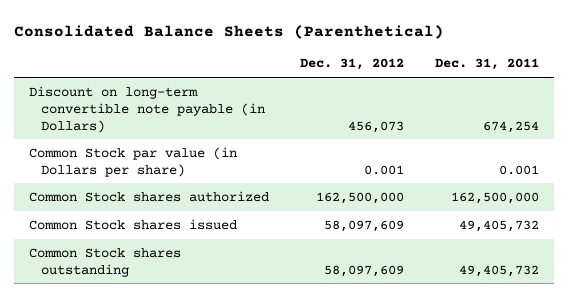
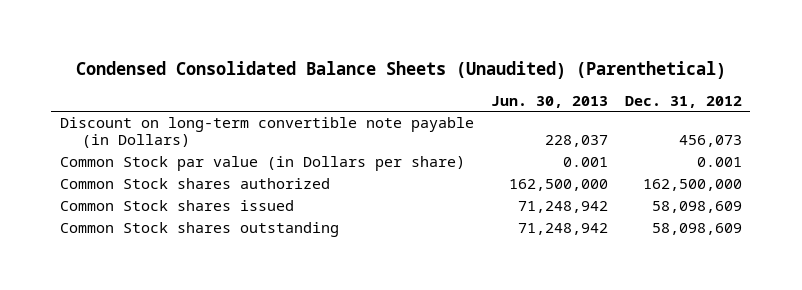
[13,24,444,39] Consolidated Balance Sheets (Parenthetical) -> [75,60,726,79] Condensed Consolidated Balance Sheets (Unaudited) (Parenthetical)
[434,58,539,71] Dec. 31, 2011 -> none
none -> [490,95,608,108] Jun. 30, 2013
[324,219,405,232] 58,097,609 -> [651,201,742,214] 58,098,609
[324,264,405,277] 58,097,609 -> [651,223,742,236] 58,098,609

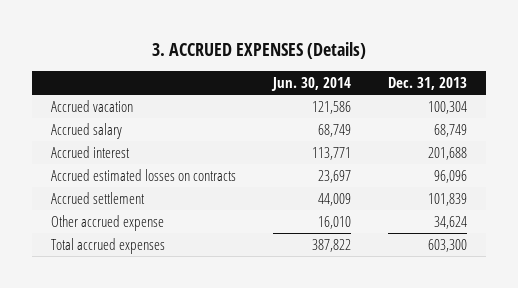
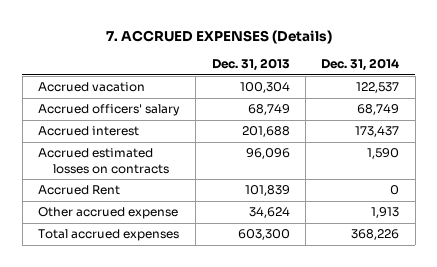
[151,41,366,59] 3. ACCRUED EXPENSES (Details) -> [105,29,332,44] 7. ACCRUED EXPENSES (Details)
[270,76,351,91] Jun. 30, 2014 -> none
none -> [321,57,400,71] Dec. 31, 2014
[50,123,122,140] Accrued salary -> [38,104,181,117] Accrued officers' salary
[50,192,145,205] Accrued settlement -> [38,185,121,196] Accrued Rent

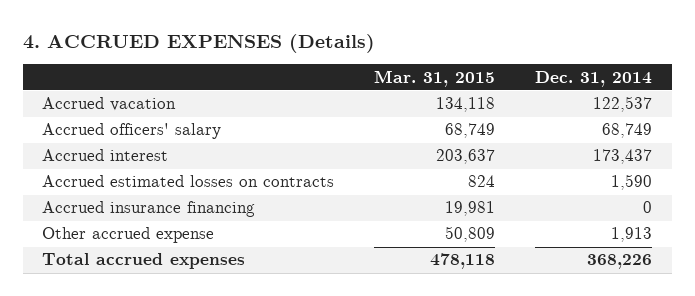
[105,29,332,44] 7. ACCRUED EXPENSES (Details) -> [22,33,375,53] 4. ACCRUED EXPENSES (Details)
[211,57,290,71] Dec. 31, 2013 -> none
none -> [374,69,496,87] Mar. 31, 2015
[38,185,121,196] Accrued Rent -> none
none -> [42,201,256,218] Accrued insurance financing

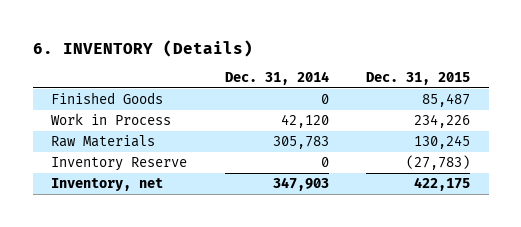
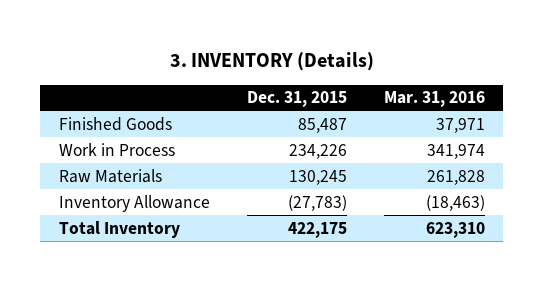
[32,39,253,57] 6. INVENTORY (Details) -> [169,52,374,72] 3. INVENTORY (Details)
[224,71,329,86] Dec. 31, 2014 -> none
none -> [383,91,485,108] Mar. 31, 2016
[51,157,188,172] Inventory Reserve -> [58,194,210,212] Inventory Allowance
[51,178,164,192] Inventory, net -> [58,220,180,238] Total Inventory

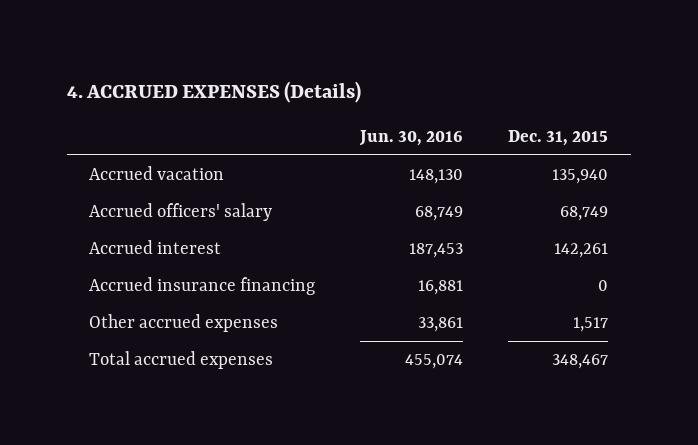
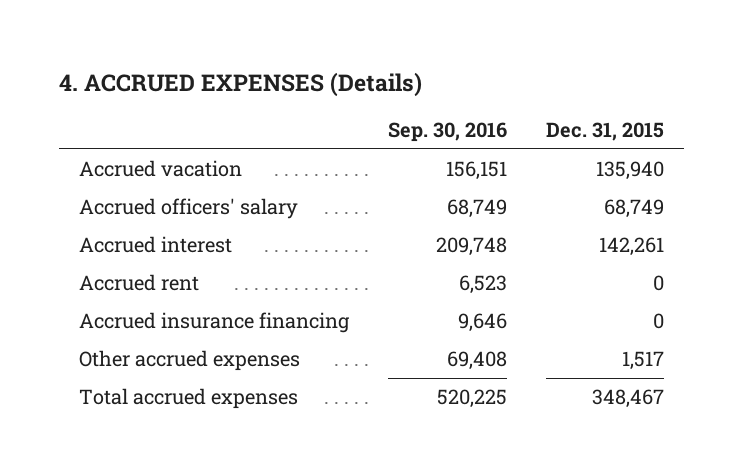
[359,129,464,146] Jun. 30, 2016 -> none
none -> [388,122,508,143] Sep. 30, 2016
none -> [78,274,199,292] Accrued rent

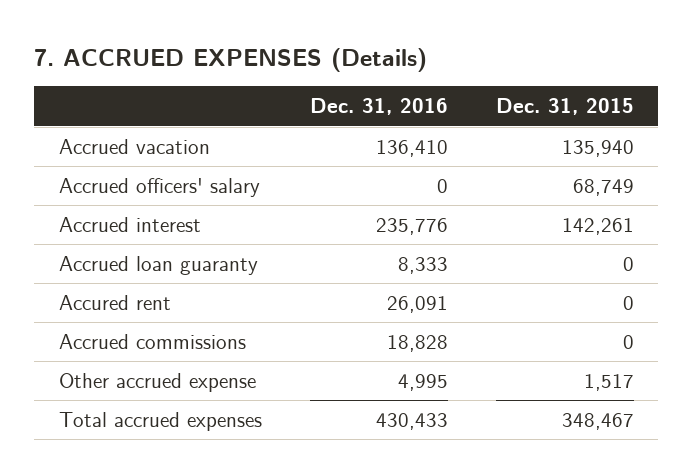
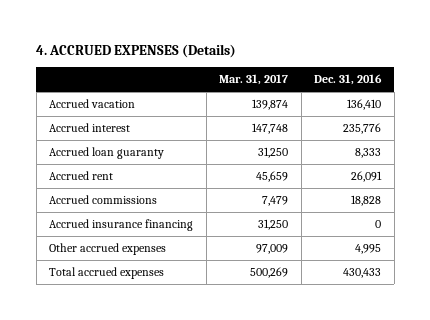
[34,48,428,73] 7. ACCRUED EXPENSES (Details) -> [36,43,237,58] 4. ACCRUED EXPENSES (Details)
[496,98,635,116] Dec. 31, 2015 -> none
none -> [219,74,289,86] Mar. 31, 2017
[58,177,260,197] Accrued officers' salary -> none
[58,294,171,310] Accured rent -> [49,171,114,181] Accrued rent
none -> [49,219,194,232] Accrued insurance financing
[58,372,256,392] Other accrued expense -> [49,243,167,256] Other accrued expenses

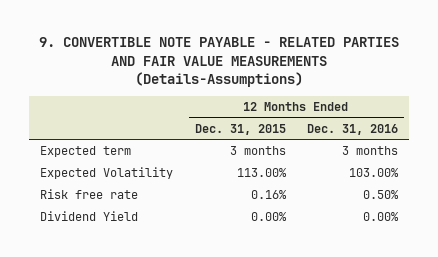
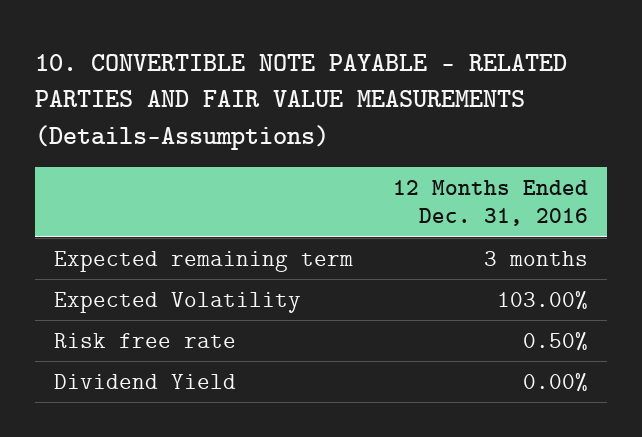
[39,37,400,87] 9. CONVERTIBLE NOTE PAYABLE - RELATED PARTIES AND FAIR VALUE MEASUREMENTS (Details-Assumptions) -> [34,54,567,150] 10. CONVERTIBLE NOTE PAYABLE - RELATED PARTIES AND FAIR VALUE MEASUREMENTS (Details-Assumptions)
[194,123,286,135] Dec. 31, 2015 -> none
[39,146,131,158] Expected term -> [54,250,354,272] Expected remaining term

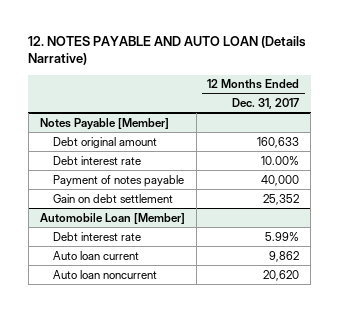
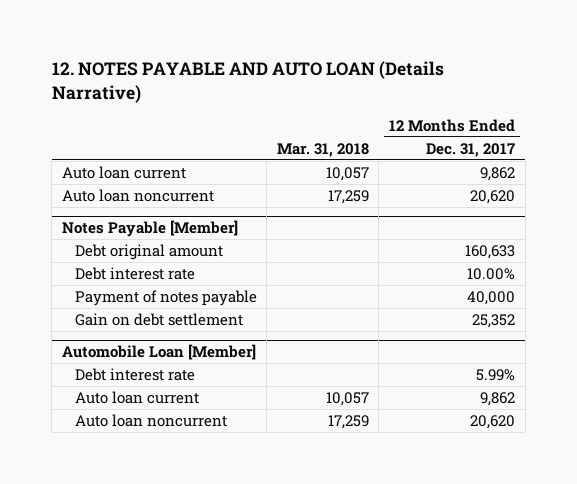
none -> [276,142,369,157] Mar. 31, 2018
none -> [62,165,187,179] Auto loan current
none -> [62,188,215,202] Auto loan noncurrent

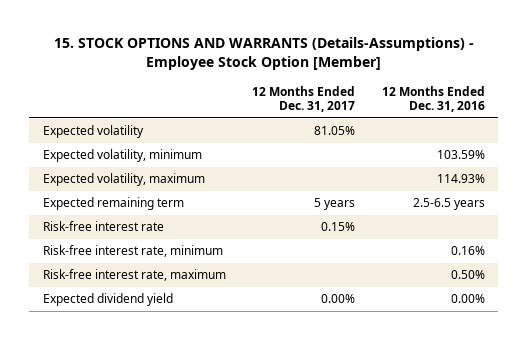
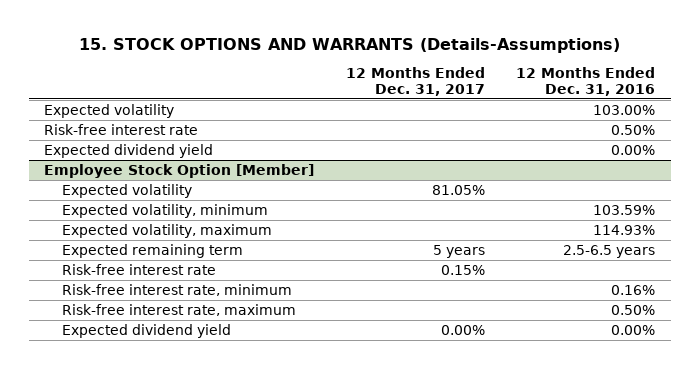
[53,37,474,71] 15. STOCK OPTIONS AND WARRANTS (Details-Assumptions) - Employee Stock Option [Member] -> [78,37,620,53] 15. STOCK OPTIONS AND WARRANTS (Details-Assumptions)
none -> [44,103,175,118] Expected volatility
none -> [44,123,199,135] Risk-free interest rate
none -> [44,143,214,158] Expected dividend yield
none -> [44,163,315,178] Employee Stock Option [Member]

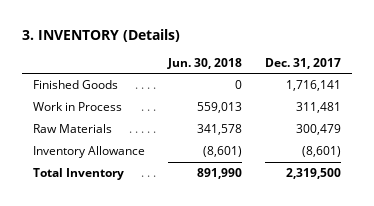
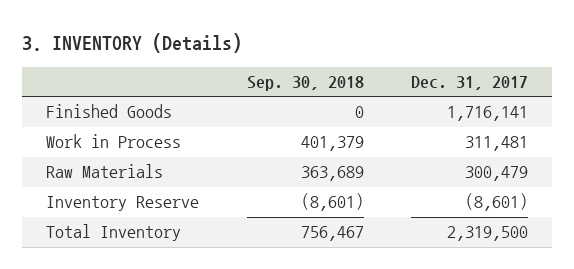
[166,57,242,69] Jun. 30, 2018 -> none
none -> [246,76,364,92] Sep. 30, 2018
[32,145,145,158] Inventory Allowance -> [46,196,200,212] Inventory Reserve

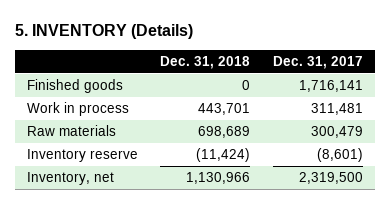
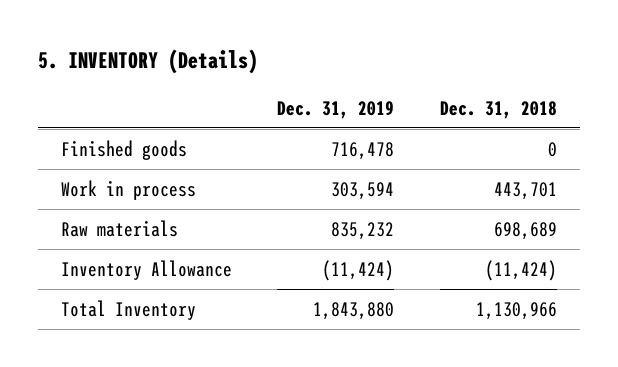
[273,56,364,70] Dec. 31, 2017 -> none
none -> [277,100,395,119] Dec. 31, 2019
[26,149,138,163] Inventory reserve -> [60,259,232,280] Inventory Allowance
[26,172,114,186] Inventory, net -> [60,299,196,320] Total Inventory

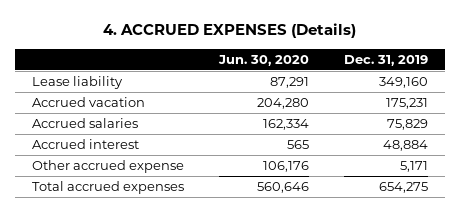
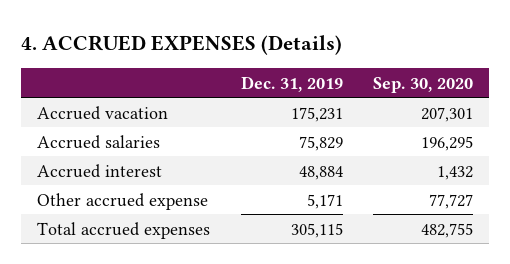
[218,54,310,66] Jun. 30, 2020 -> none
none -> [373,76,474,93] Sep. 30, 2020
[32,76,124,90] Lease liability -> none
[378,182,428,194] 654,275 -> [290,222,343,238] 305,115

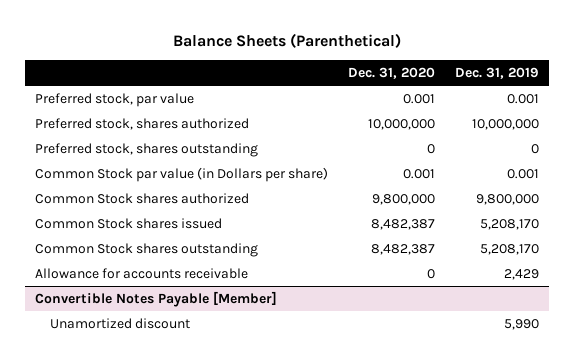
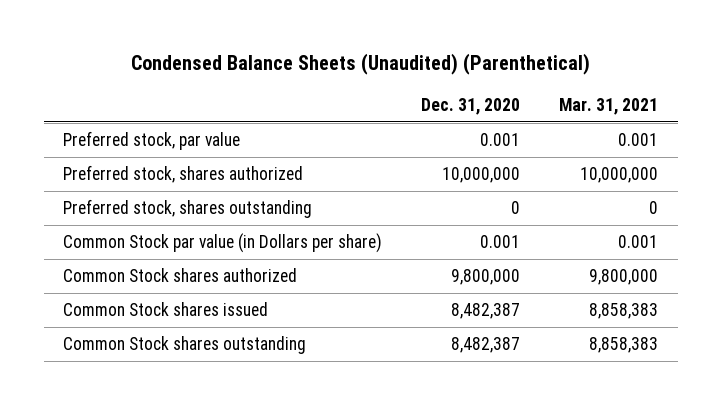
[172,33,401,49] Balance Sheets (Parenthetical) -> [130,53,590,76] Condensed Balance Sheets (Unaudited) (Parenthetical)
[454,67,539,80] Dec. 31, 2019 -> none
none -> [559,97,659,115] Mar. 31, 2021
[34,267,248,279] Allowance for accounts receivable -> none
[34,290,277,307] Convertible Notes Payable [Member] -> none
[49,317,190,329] Unamortized discount -> none

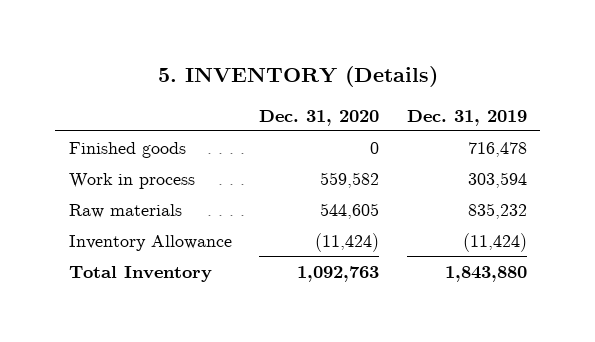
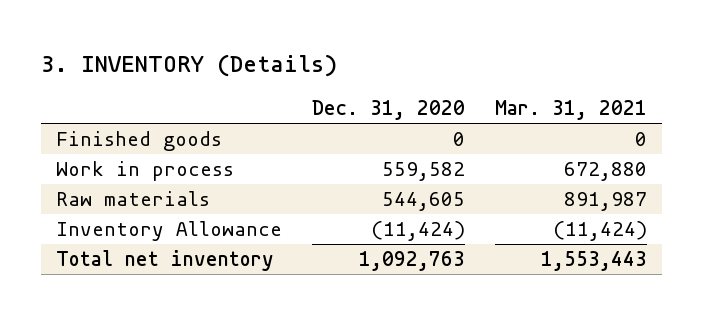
[157,66,438,88] 5. INVENTORY (Details) -> [40,54,337,78] 3. INVENTORY (Details)
[406,109,527,126] Dec. 31, 2019 -> none
none -> [495,99,648,120] Mar. 31, 2021
[68,265,212,282] Total Inventory -> [55,250,274,272] Total net inventory

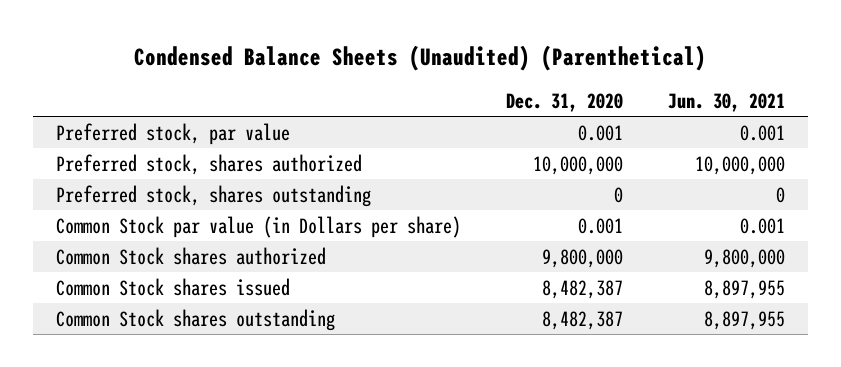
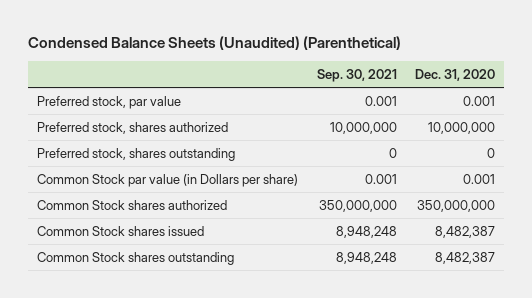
[668,92,786,112] Jun. 30, 2021 -> none
none -> [316,68,397,82] Sep. 30, 2021
[541,248,623,268] 9,800,000 -> [416,199,495,212] 350,000,000

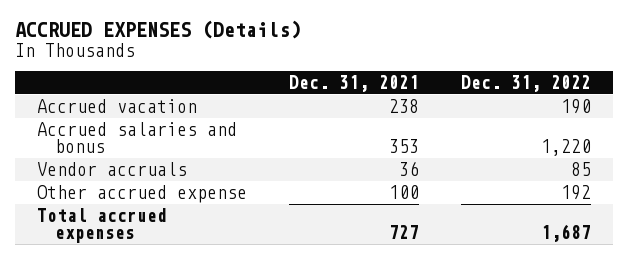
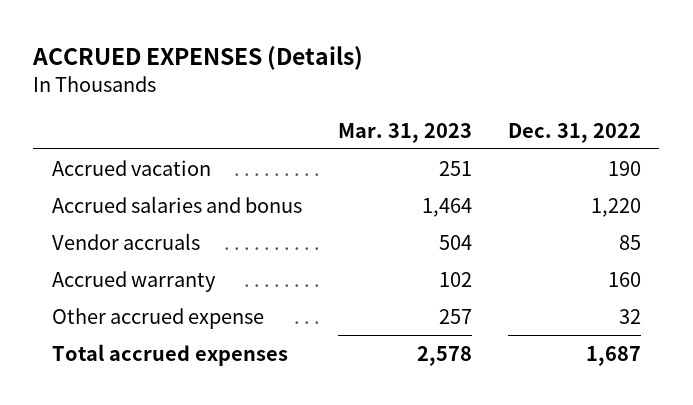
[288,74,419,92] Dec. 31, 2021 -> none
none -> [337,122,472,143] Mar. 31, 2023
none -> [51,270,216,292] Accrued warranty
[561,184,592,200] 192 -> [619,308,642,324] 32

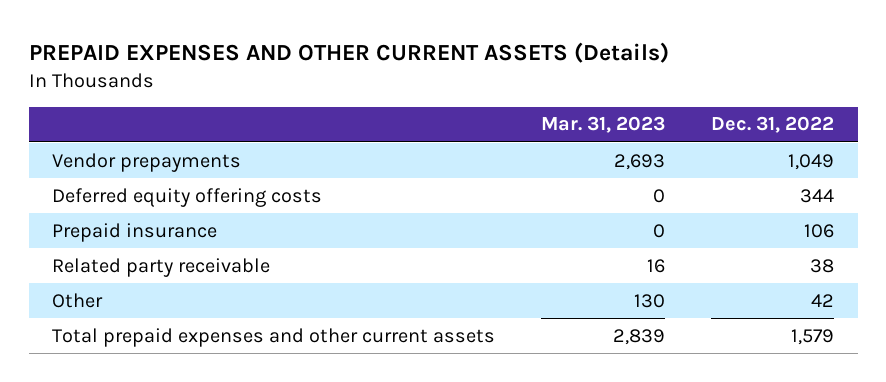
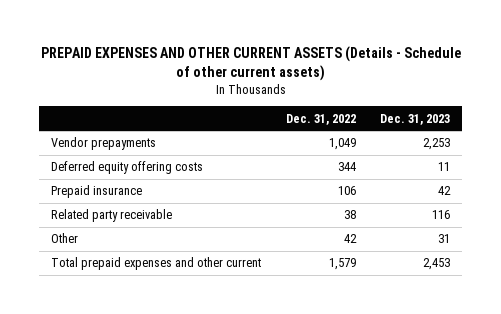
[28,41,669,63] PREPAID EXPENSES AND OTHER CURRENT ASSETS (Details) -> [40,46,461,82] PREPAID EXPENSES AND OTHER CURRENT ASSETS (Details - Schedule of other current assets)
[541,116,666,134] Mar. 31, 2023 -> none
none -> [379,113,450,125] Dec. 31, 2023
[51,327,495,347] Total prepaid expenses and other current assets -> [51,257,262,271] Total prepaid expenses and other current

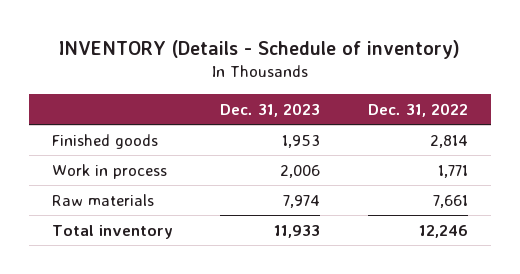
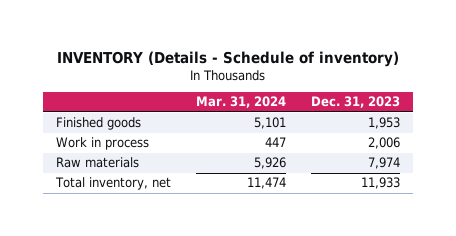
[367,102,468,117] Dec. 31, 2022 -> none
none -> [196,96,287,109] Mar. 31, 2024
[52,224,174,239] Total inventory -> [54,177,171,191] Total inventory, net

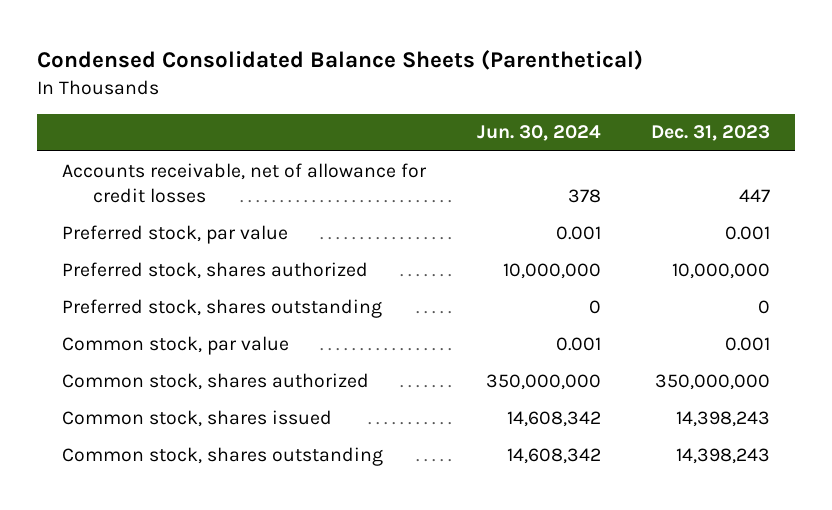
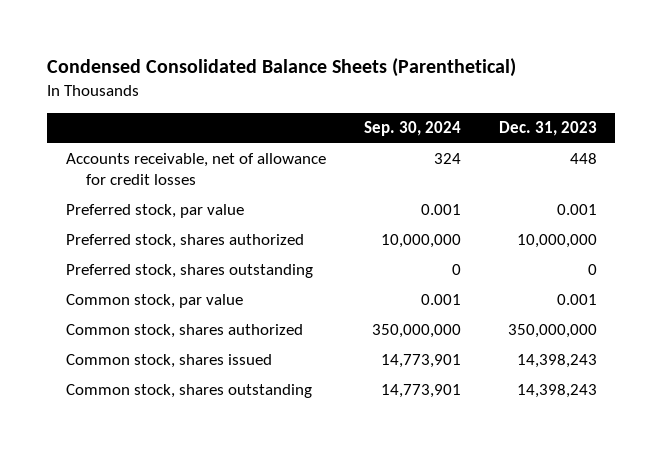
[476,125,601,142] Jun. 30, 2024 -> none
none -> [363,121,461,137] Sep. 30, 2024
[739,189,771,203] 447 -> [569,153,597,165] 448

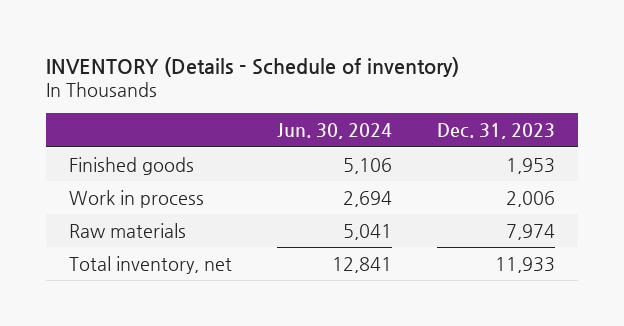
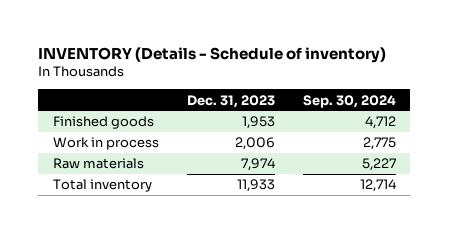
[276,122,392,139] Jun. 30, 2024 -> none
none -> [303,94,397,108] Sep. 30, 2024
[68,255,232,274] Total inventory, net -> [52,179,152,193] Total inventory

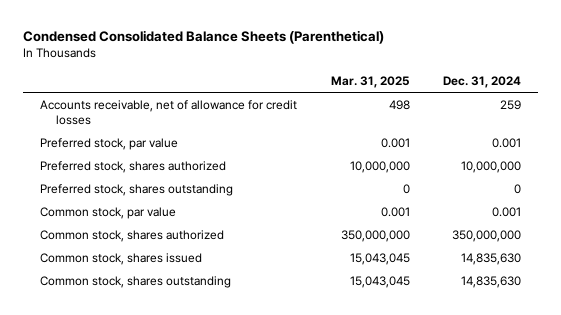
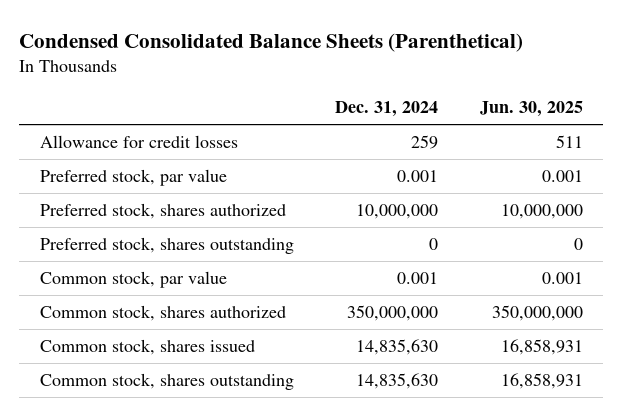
[330,75,410,88] Mar. 31, 2025 -> none
none -> [479,101,583,118] Jun. 30, 2025
[39,99,297,125] Accounts receivable, net of allowance for credit losses -> [39,134,238,148] Allowance for credit losses

